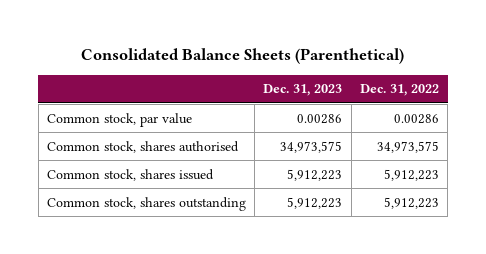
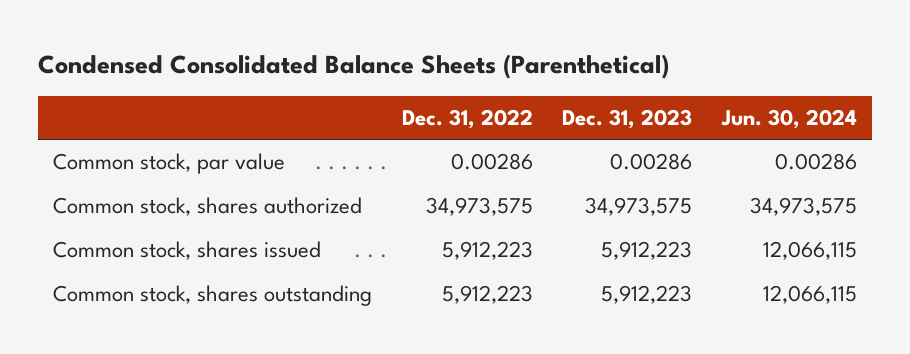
[80,48,404,65] Consolidated Balance Sheets (Parenthetical) -> [38,54,670,80] Condensed Consolidated Balance Sheets (Parenthetical)
none -> [720,108,857,129] Jun. 30, 2024
[46,140,239,153] Common stock, shares authorised -> [53,197,363,217] Common stock, shares authorized

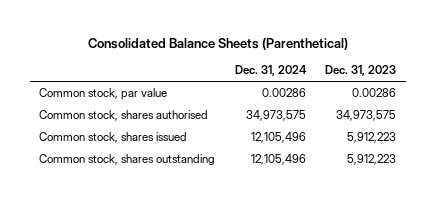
[38,54,670,80] Condensed Consolidated Balance Sheets (Parenthetical) -> [87,37,348,50] Consolidated Balance Sheets (Parenthetical)
[401,108,533,129] Dec. 31, 2022 -> none
[720,108,857,129] Jun. 30, 2024 -> none
none -> [234,65,307,77] Dec. 31, 2024
[53,197,363,217] Common stock, shares authorized -> [39,110,209,122] Common stock, shares authorised

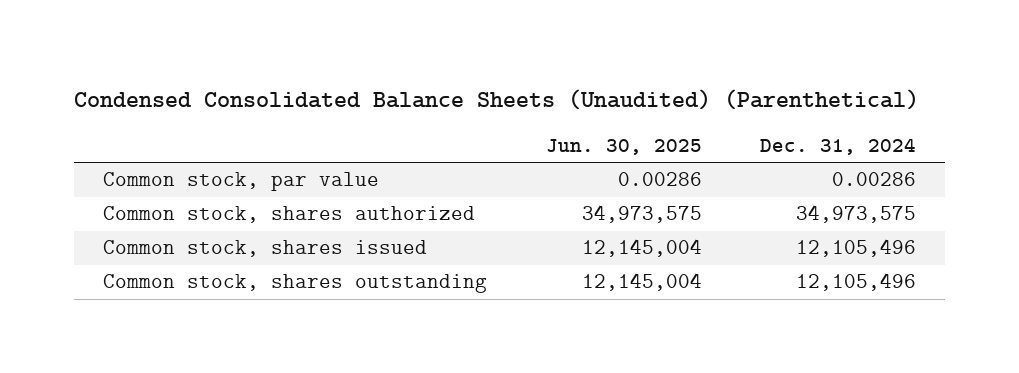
[87,37,348,50] Consolidated Balance Sheets (Parenthetical) -> [74,89,920,111] Condensed Consolidated Balance Sheets (Unaudited) (Parenthetical)
[325,65,397,77] Dec. 31, 2023 -> none
none -> [545,138,702,155] Jun. 30, 2025
[39,110,209,122] Common stock, shares authorised -> [103,206,476,224] Common stock, shares authorized

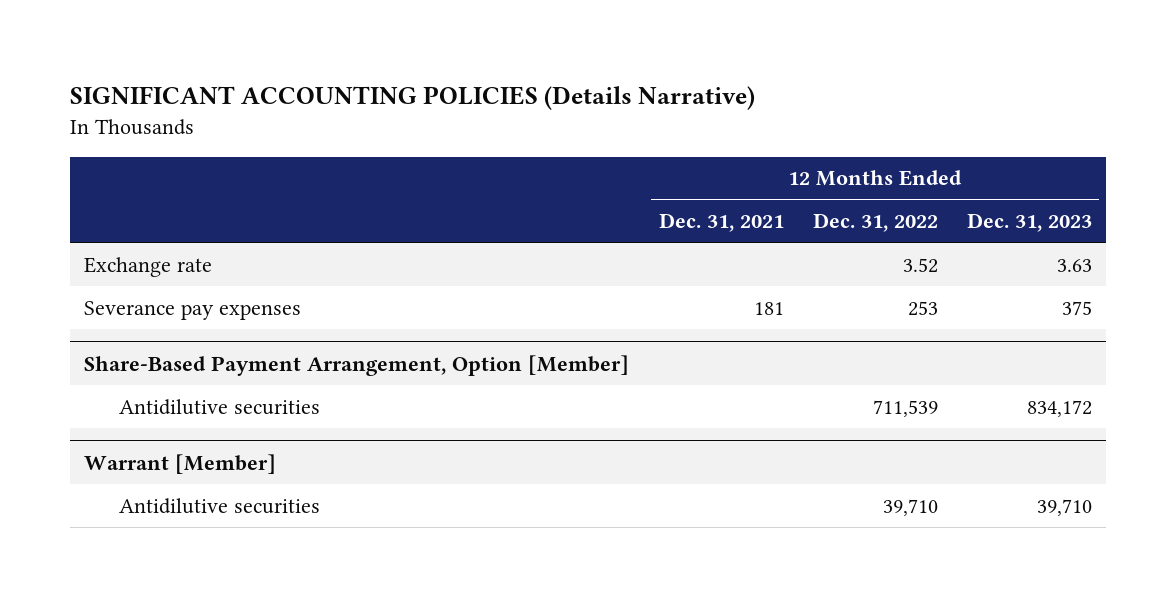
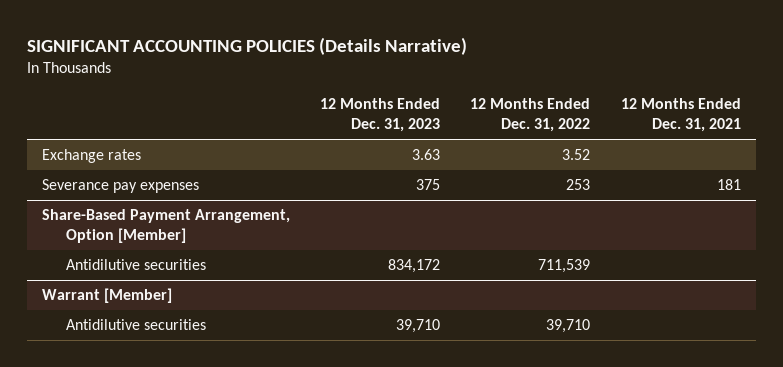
[84,256,213,277] Exchange rate -> [42,149,142,164] Exchange rates

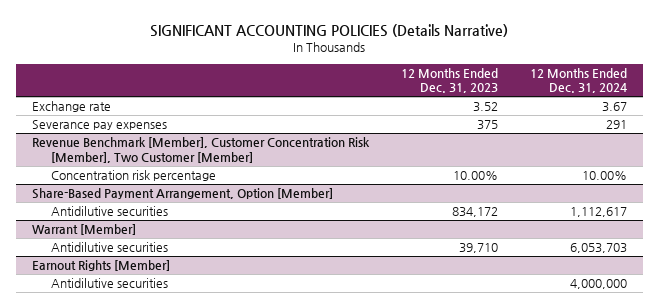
[470,98,591,133] 12 Months Ended Dec. 31, 2022 -> none
[620,98,741,133] 12 Months Ended Dec. 31, 2021 -> none
none -> [530,67,628,94] 12 Months Ended Dec. 31, 2024
[42,149,142,164] Exchange rates -> [31,101,111,113] Exchange rate
[412,149,441,161] 3.63 -> [472,102,498,113] 3.52
none -> [31,137,370,163] Revenue Benchmark [Member], Customer Concentration Risk [Member], Two Customer [Member]
none -> [50,170,216,182] Concentration risk percentage
none -> [31,260,170,272] Earnout Rights [Member]
none -> [50,278,168,289] Antidilutive securities

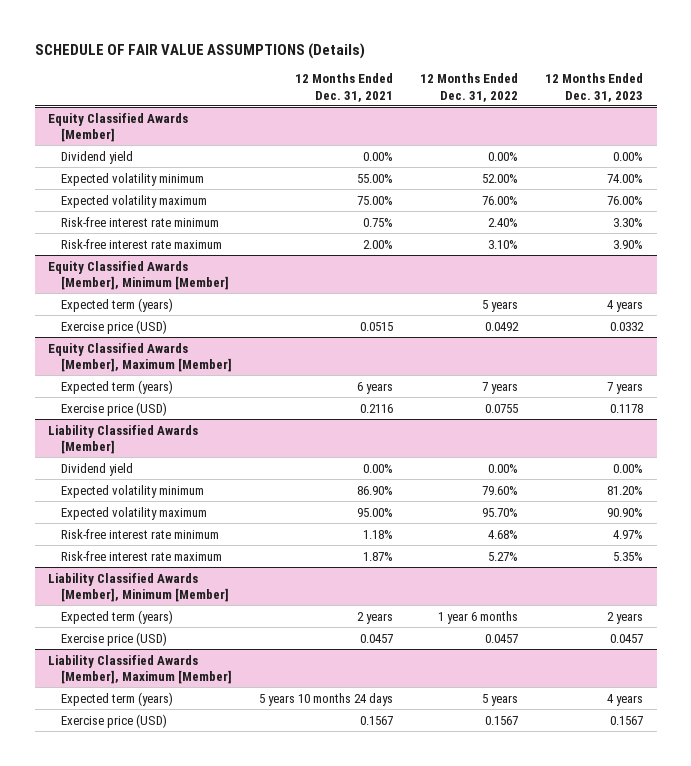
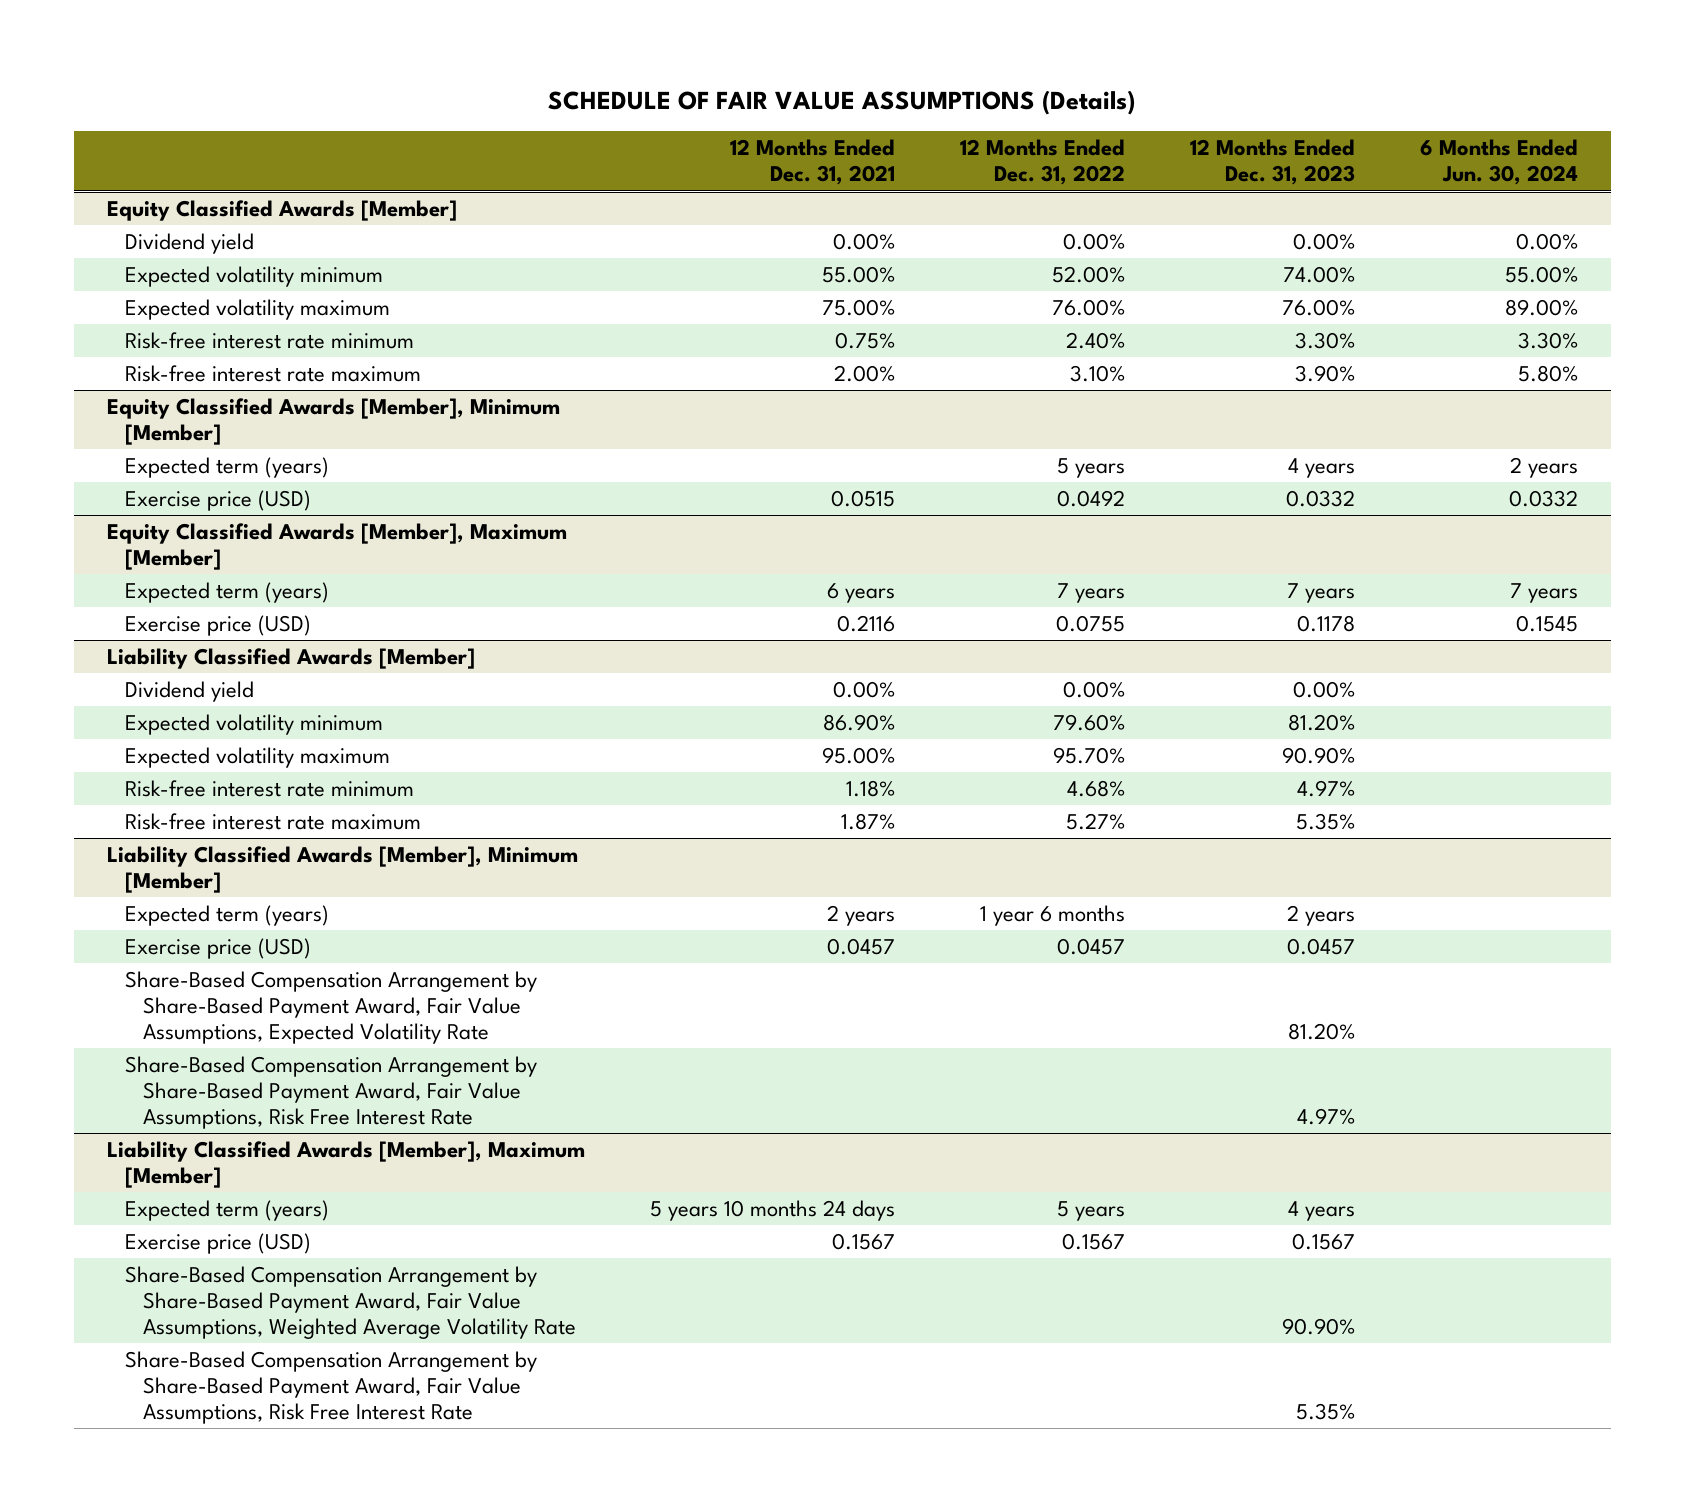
none -> [1420,139,1579,186] 6 Months Ended Jun. 30, 2024
none -> [124,971,537,1044] Share-Based Compensation Arrangement by Share-Based Payment Award, Fair Value Assumptions, Expected Volatility Rate
none -> [124,1056,537,1129] Share-Based Compensation Arrangement by Share-Based Payment Award, Fair Value Assumptions, Risk Free Interest Rate
none -> [124,1266,576,1339] Share-Based Compensation Arrangement by Share-Based Payment Award, Fair Value Assumptions, Weighted Average Volatility Rate
none -> [124,1351,537,1424] Share-Based Compensation Arrangement by Share-Based Payment Award, Fair Value Assumptions, Risk Free Interest Rate

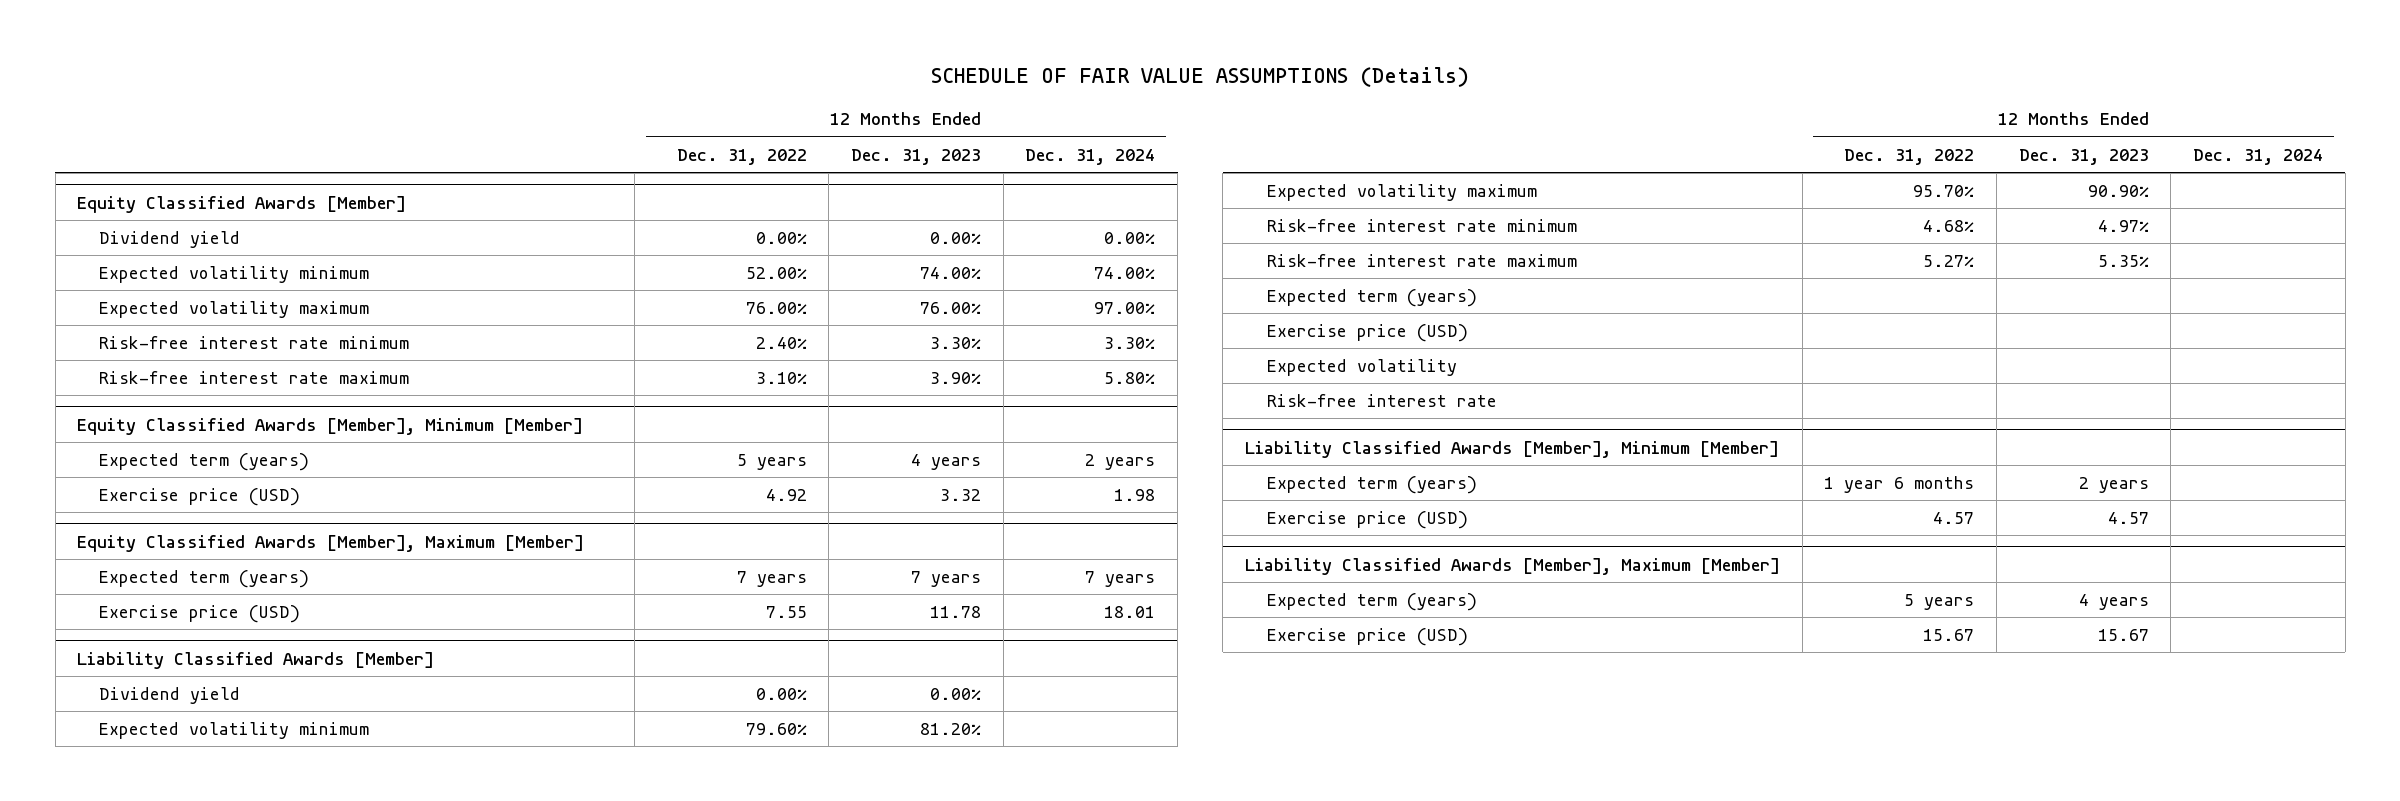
[729,139,895,186] 12 Months Ended Dec. 31, 2021 -> none
[1420,139,1579,186] 6 Months Ended Jun. 30, 2024 -> none
none -> [1025,148,1156,165] Dec. 31, 2024
[1056,490,1125,508] 0.0492 -> [765,488,807,501] 4.92
[1286,490,1356,508] 0.0332 -> [939,488,981,501] 3.32
[1055,615,1125,633] 0.0755 -> [765,605,807,618] 7.55
[1297,615,1356,633] 0.1178 -> [929,605,981,618] 11.78
none -> [1266,288,1477,307] Expected term (years)
none -> [1266,323,1468,342] Exercise price (USD)
none -> [1266,358,1457,376] Expected volatility
none -> [1266,393,1497,407] Risk-free interest rate
[124,971,537,1044] Share-Based Compensation Arrangement by Share-Based Payment Award, Fair Value Assumptions, Expected Volatility Rate -> none
[124,1056,537,1129] Share-Based Compensation Arrangement by Share-Based Payment Award, Fair Value Assumptions, Risk Free Interest Rate -> none
[1056,938,1125,956] 0.0457 -> [1933,511,1975,524] 4.57
[1287,938,1356,956] 0.0457 -> [2107,511,2149,524] 4.57
[124,1266,576,1339] Share-Based Compensation Arrangement by Share-Based Payment Award, Fair Value Assumptions, Weighted Average Volatility Rate -> none
[124,1351,537,1424] Share-Based Compensation Arrangement by Share-Based Payment Award, Fair Value Assumptions, Risk Free Interest Rate -> none
[1061,1233,1125,1251] 0.1567 -> [1923,628,1975,641] 15.67
[1292,1233,1356,1251] 0.1567 -> [2097,628,2149,641] 15.67

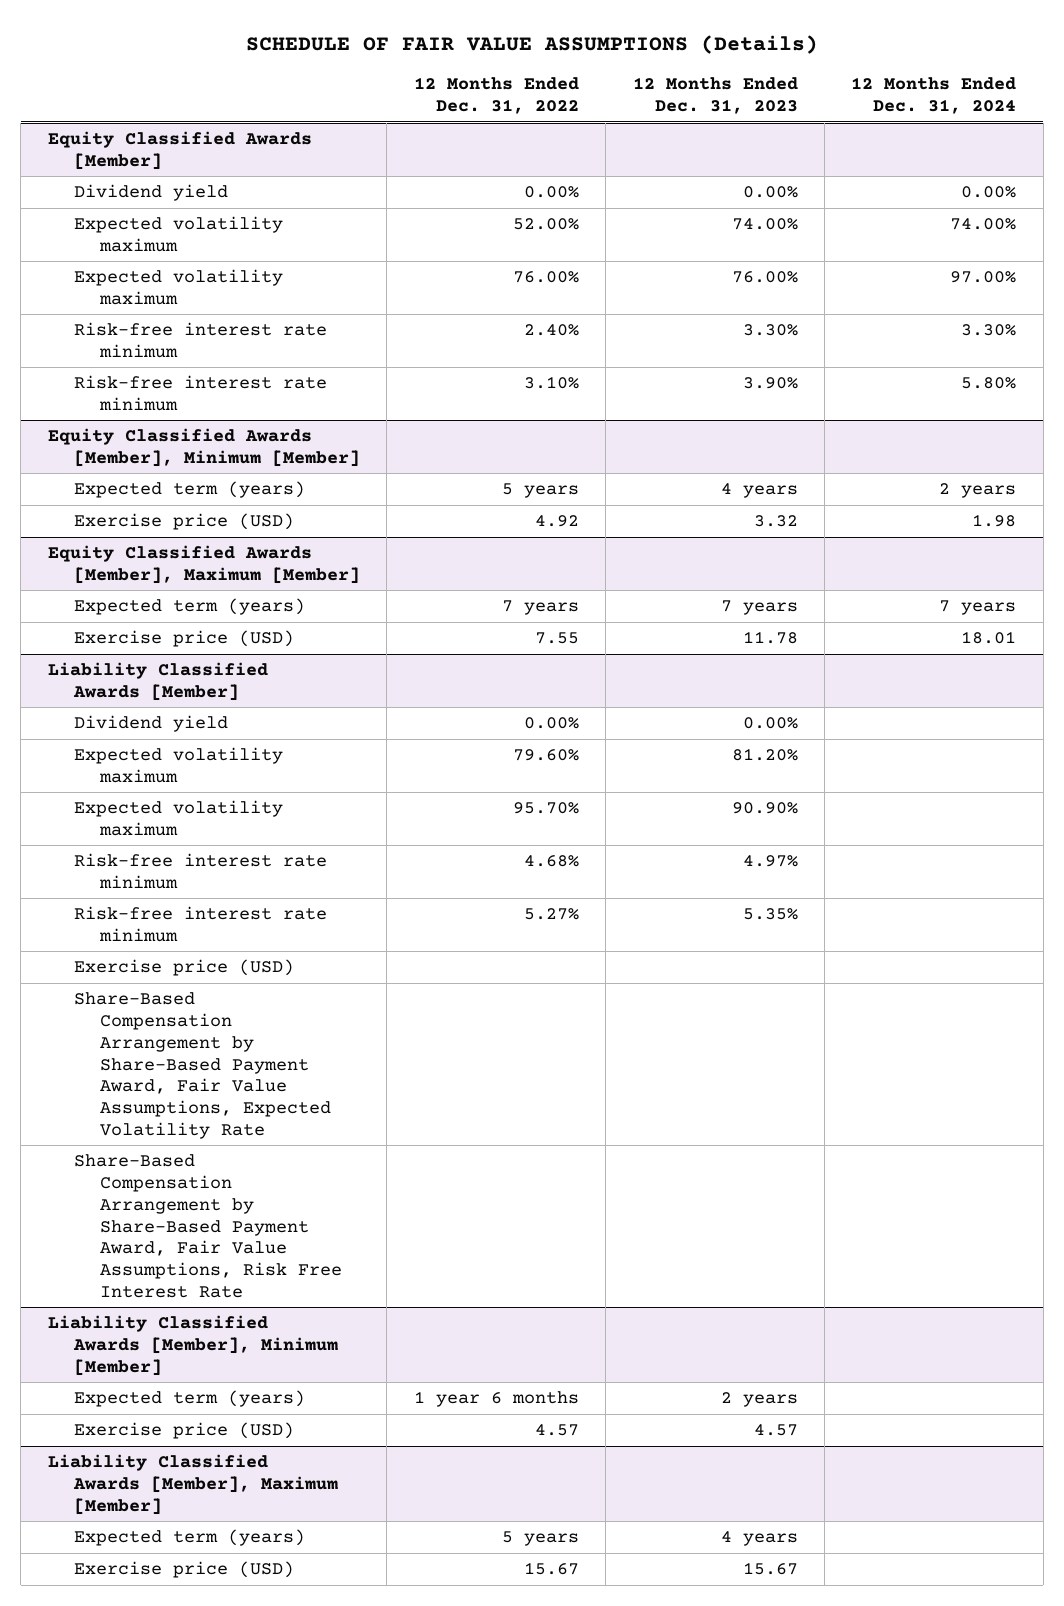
[99,265,370,283] Expected volatility minimum -> [73,216,283,252] Expected volatility maximum
[99,370,410,384] Risk-free interest rate maximum -> [73,375,327,411] Risk-free interest rate minimum
[99,721,370,739] Expected volatility minimum -> [73,747,283,783] Expected volatility maximum
[1266,288,1477,307] Expected term (years) -> none
[1266,253,1577,267] Risk-free interest rate maximum -> [73,906,327,942] Risk-free interest rate minimum
[1266,358,1457,376] Expected volatility -> [73,992,331,1140] Share-Based Compensation Arrangement by Share-Based Payment Award, Fair Value Assumptions, Expected Volatility Rate
[1266,393,1497,407] Risk-free interest rate -> [73,1154,342,1299] Share-Based Compensation Arrangement by Share-Based Payment Award, Fair Value Assumptions, Risk Free Interest Rate

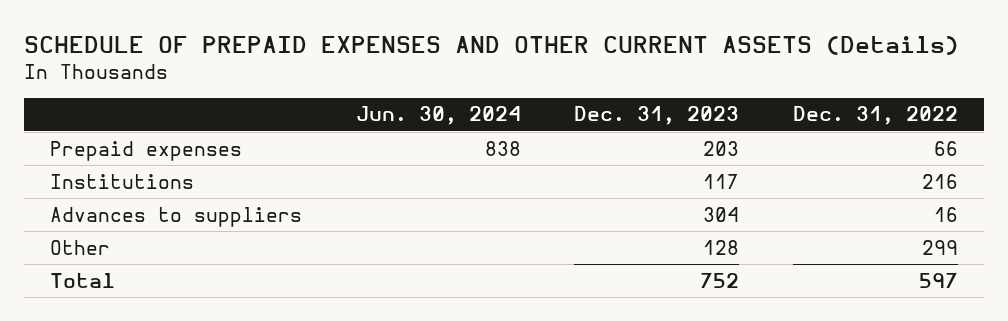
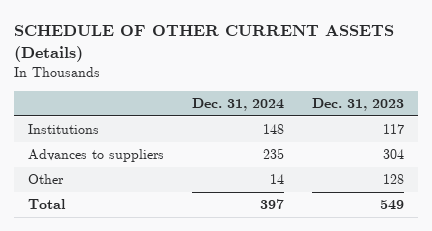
[23,36,959,56] SCHEDULE OF PREPAID EXPENSES AND OTHER CURRENT ASSETS (Details) -> [13,24,394,62] SCHEDULE OF OTHER CURRENT ASSETS (Details)
[355,106,521,126] Jun. 30, 2024 -> none
[792,106,958,126] Dec. 31, 2022 -> none
none -> [192,98,285,112] Dec. 31, 2024
[50,140,243,161] Prepaid expenses -> none
[700,272,740,288] 752 -> [380,200,405,211] 549

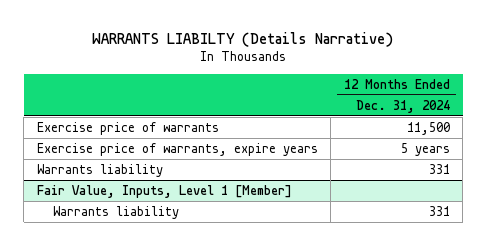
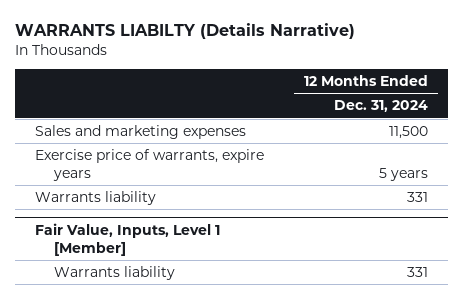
[36,121,219,135] Exercise price of warrants -> [34,125,246,140] Sales and marketing expenses

